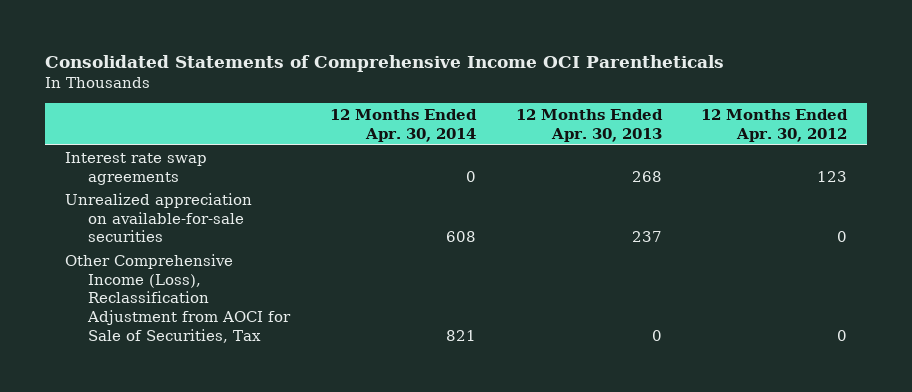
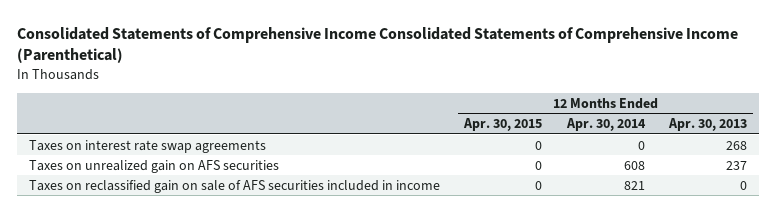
[44,54,724,72] Consolidated Statements of Comprehensive Income OCI Parentheticals -> [16,26,738,64] Consolidated Statements of Comprehensive Income Consolidated Statements of Comprehensive Income (Parenthetical)
[701,108,849,142] 12 Months Ended Apr. 30, 2012 -> none
none -> [463,118,543,132] Apr. 30, 2015
[64,152,207,185] Interest rate swap agreements -> [29,139,267,153] Taxes on interest rate swap agreements
[64,193,252,243] Unrealized appreciation on available-for-sale securities -> [29,159,280,173] Taxes on unrealized gain on AFS securities
[64,254,291,343] Other Comprehensive Income (Loss), Reclassification Adjustment from AOCI for Sale of Securities, Tax -> [29,179,441,193] Taxes on reclassified gain on sale of AFS securities included in income

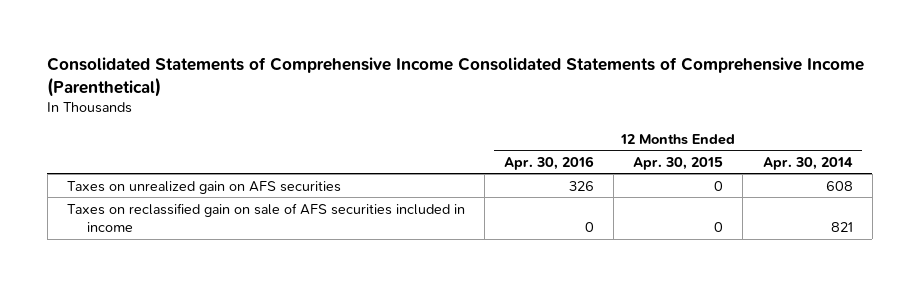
[668,118,748,132] Apr. 30, 2013 -> none
none -> [504,155,595,170] Apr. 30, 2016
[29,139,267,153] Taxes on interest rate swap agreements -> none

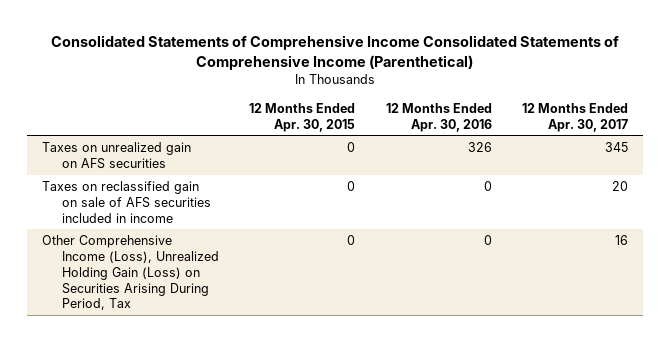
[762,156,853,170] Apr. 30, 2014 -> none
none -> [522,102,629,132] 12 Months Ended Apr. 30, 2017
none -> [42,234,220,311] Other Comprehensive Income (Loss), Unrealized Holding Gain (Loss) on Securities Arising During Period, Tax

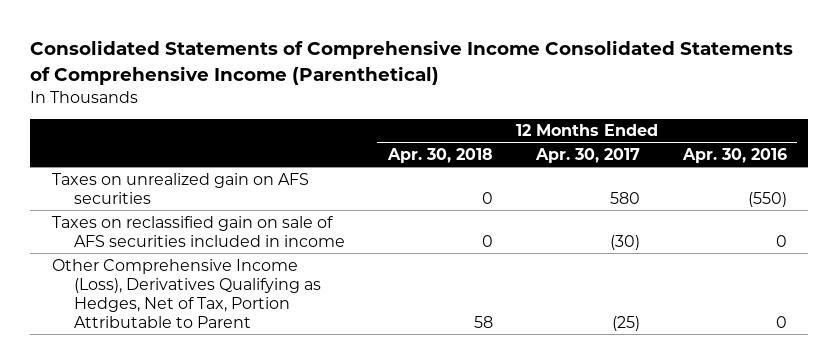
[249,102,356,132] 12 Months Ended Apr. 30, 2015 -> none
none -> [386,147,493,163] Apr. 30, 2018
[42,234,220,311] Other Comprehensive Income (Loss), Unrealized Holding Gain (Loss) on Securities Arising During Period, Tax -> none
[467,141,492,152] 326 -> [747,191,787,207] (550)
[605,141,629,152] 345 -> [609,191,640,204] 580
[612,180,629,191] 20 -> [609,234,640,250] (30)
none -> [51,258,321,329] Other Comprehensive Income (Loss), Derivatives Qualifying as Hedges, Net of Tax, Portion Attributable to Parent

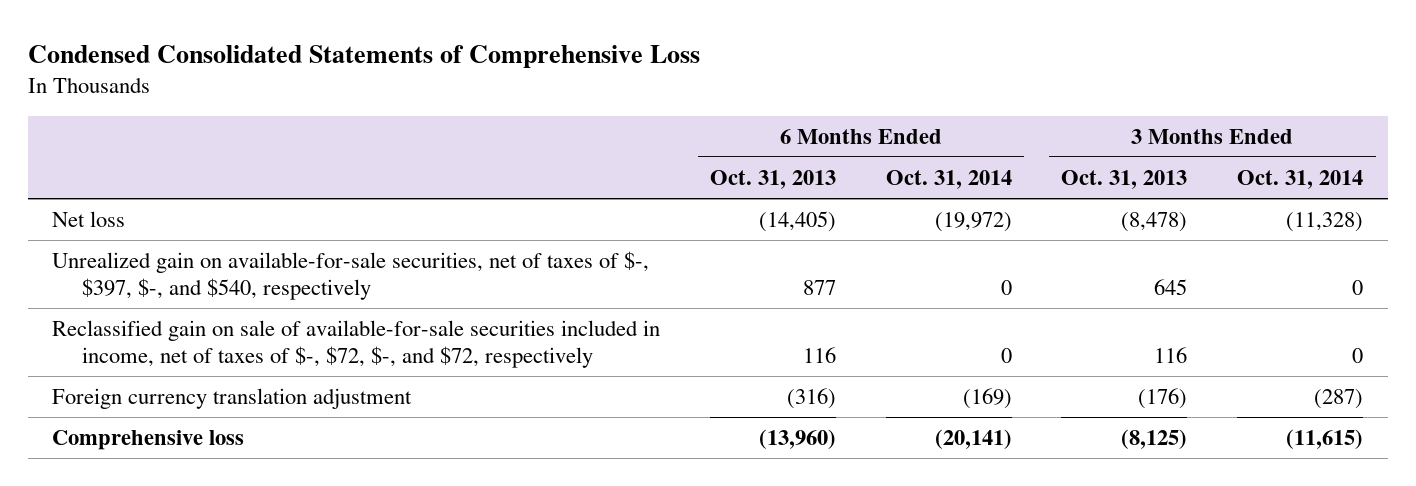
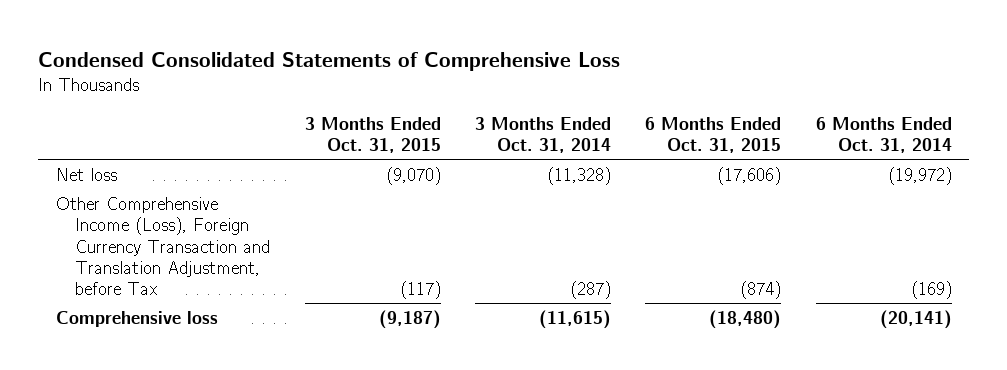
[710,170,837,190] Oct. 31, 2013 -> none
[1061,170,1188,190] Oct. 31, 2013 -> none
none -> [304,116,441,154] 3 Months Ended Oct. 31, 2015
none -> [645,116,782,154] 6 Months Ended Oct. 31, 2015
[52,251,650,300] Unrealized gain on available-for-sale securities, net of taxes of $-, $397, $-, and $540, respectively -> none
[52,320,661,368] Reclassified gain on sale of available-for-sale securities included in income, net of taxes of $-, $72, $-, and $72, respectively -> none
[52,388,413,410] Foreign currency translation adjustment -> [55,196,271,296] Other Comprehensive Income (Loss), Foreign Currency Transaction and Translation Adjustment, before Tax

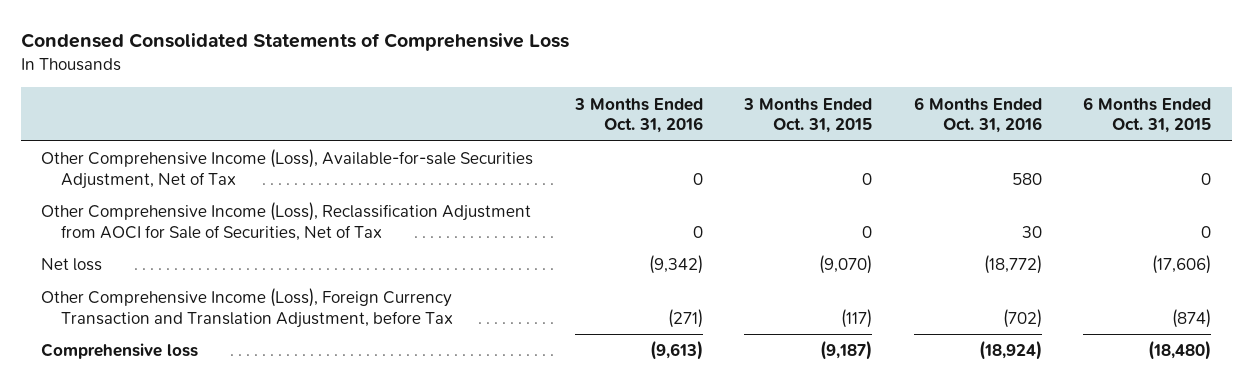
[475,116,612,154] 3 Months Ended Oct. 31, 2014 -> none
[815,116,952,154] 6 Months Ended Oct. 31, 2014 -> none
none -> [573,97,703,133] 3 Months Ended Oct. 31, 2016
none -> [913,96,1042,133] 6 Months Ended Oct. 31, 2016
none -> [41,149,534,189] Other Comprehensive Income (Loss), Available-for-sale Securities Adjustment, Net of Tax
none -> [41,202,532,241] Other Comprehensive Income (Loss), Reclassification Adjustment from AOCI for Sale of Securities, Net of Tax

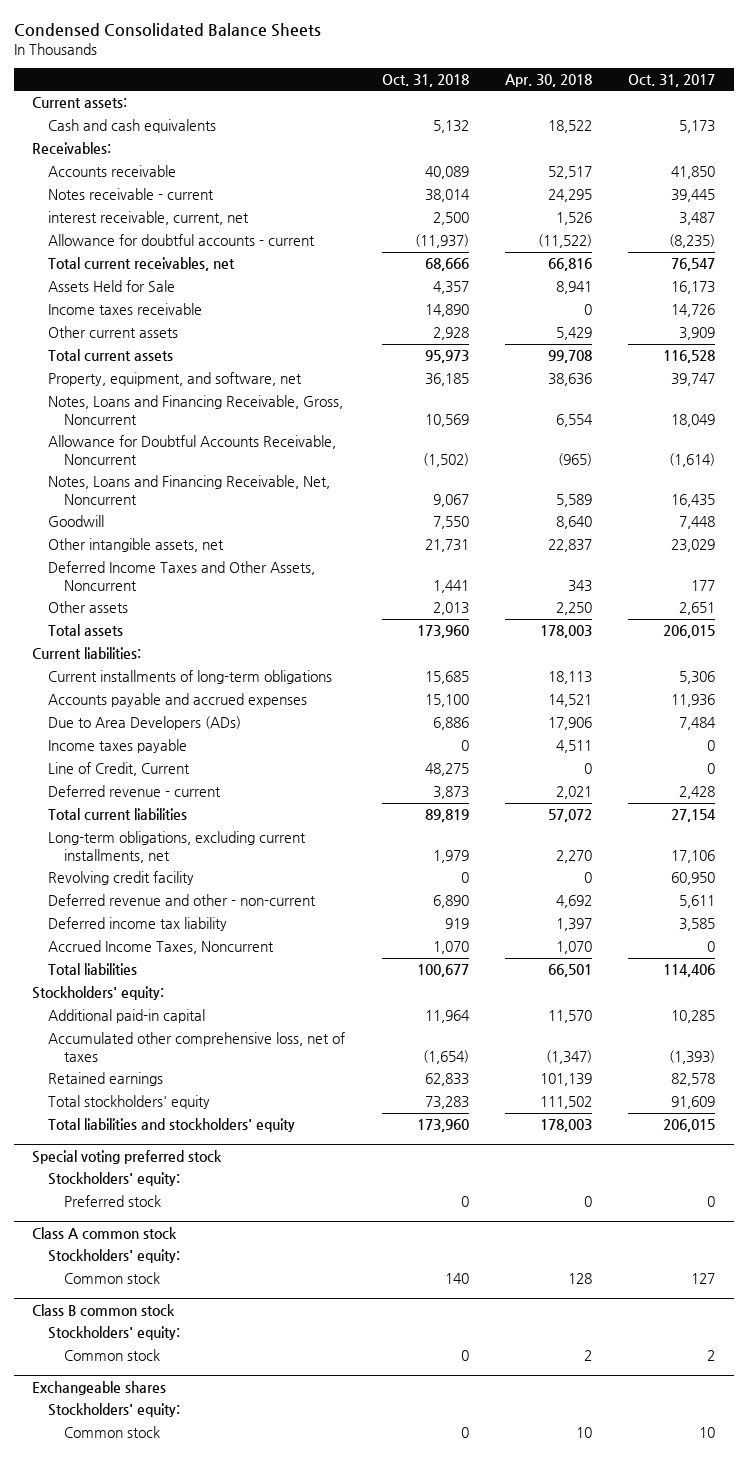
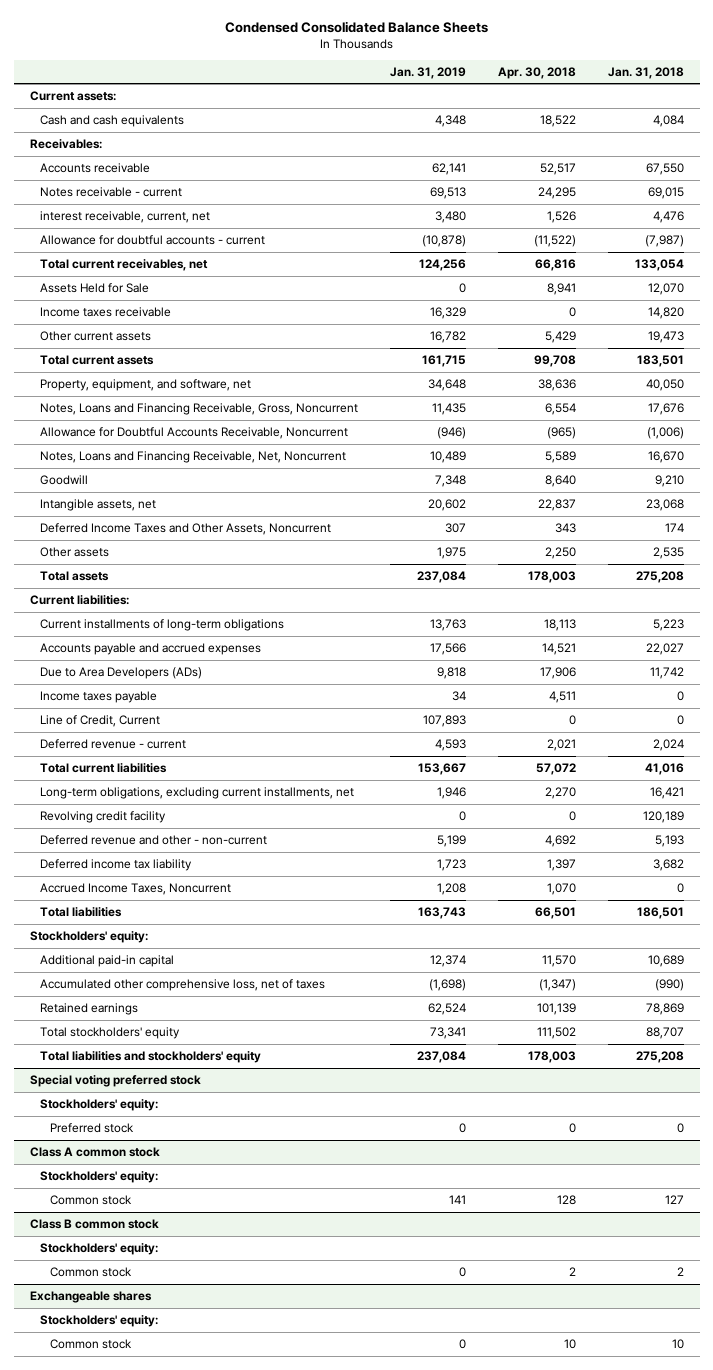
[381,73,469,87] Oct. 31, 2018 -> none
[628,73,716,87] Oct. 31, 2017 -> none
none -> [389,66,466,79] Jan. 31, 2019
none -> [607,66,684,79] Jan. 31, 2018
[48,538,225,553] Other intangible assets, net -> [39,498,156,511] Intangible assets, net

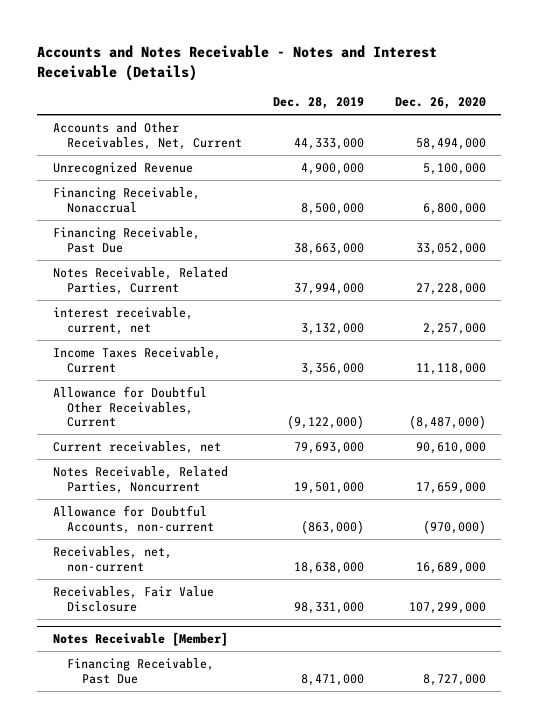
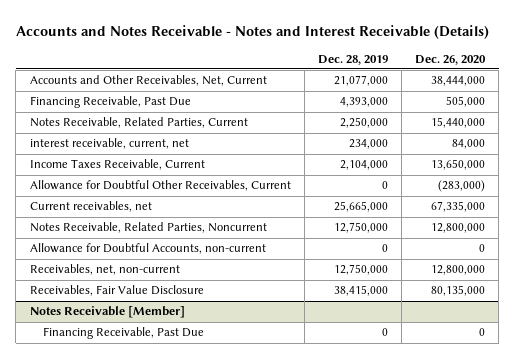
[52,161,193,175] Unrecognized Revenue -> none
[52,186,200,213] Financing Receivable, Nonaccrual -> none
[293,137,364,150] 44,333,000 -> [333,75,388,87] 21,077,000
[415,137,486,150] 58,494,000 -> [430,76,485,87] 38,444,000
[293,242,364,255] 38,663,000 -> [339,97,388,108] 4,393,000
[415,242,486,255] 33,052,000 -> [445,96,485,108] 505,000
[293,282,364,295] 37,994,000 -> [339,117,388,129] 2,250,000
[415,282,486,295] 27,228,000 -> [430,117,485,129] 15,440,000
[300,322,364,335] 3,132,000 -> [348,139,388,150] 234,000
[422,322,486,335] 2,257,000 -> [451,139,485,150] 84,000
[300,362,364,375] 3,356,000 -> [339,160,388,171] 2,104,000
[415,362,486,375] 11,118,000 -> [430,159,485,171] 13,650,000
[286,415,364,430] (9,122,000) -> [381,181,388,190] 0
[408,415,486,430] (8,487,000) -> [437,180,485,193] (283,000)
[293,441,364,454] 79,693,000 -> [333,201,388,213] 25,665,000
[415,441,486,454] 90,610,000 -> [430,201,485,213] 67,335,000
[293,481,364,494] 19,501,000 -> [333,222,388,234] 12,750,000
[415,481,486,494] 17,659,000 -> [430,223,485,234] 12,800,000
[300,519,364,534] (863,000) -> [381,244,388,253] 0
[422,519,486,534] (970,000) -> [478,244,485,253] 0
[293,561,364,574] 18,638,000 -> [333,264,388,276] 12,750,000
[415,561,486,574] 16,689,000 -> [430,265,485,276] 12,800,000
[293,601,364,614] 98,331,000 -> [333,285,388,297] 38,415,000
[408,601,486,614] 107,299,000 -> [430,285,485,297] 80,135,000
[300,673,364,686] 8,471,000 -> [381,328,388,337] 0
[422,673,486,686] 8,727,000 -> [478,328,485,337] 0

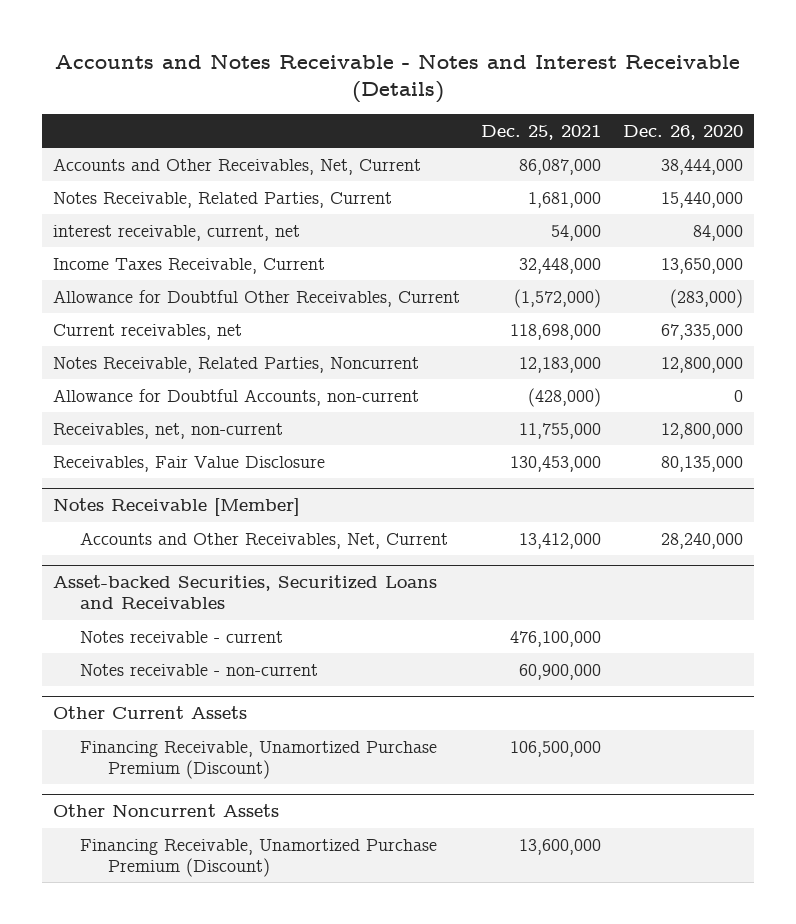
[317,54,388,65] Dec. 28, 2019 -> none
none -> [481,124,602,140] Dec. 25, 2021
[29,96,191,109] Financing Receivable, Past Due -> none
[43,327,205,340] Financing Receivable, Past Due -> none
none -> [80,531,449,549] Accounts and Other Receivables, Net, Current
none -> [52,575,437,610] Asset-backed Securities, Securitized Loans and Receivables
none -> [80,630,284,643] Notes receivable - current
none -> [80,663,319,676] Notes receivable - non-current
none -> [52,706,247,720] Other Current Assets
none -> [80,740,438,779] Financing Receivable, Unamortized Purchase Premium (Discount)
none -> [52,804,279,818] Other Noncurrent Assets
none -> [80,838,438,877] Financing Receivable, Unamortized Purchase Premium (Discount)

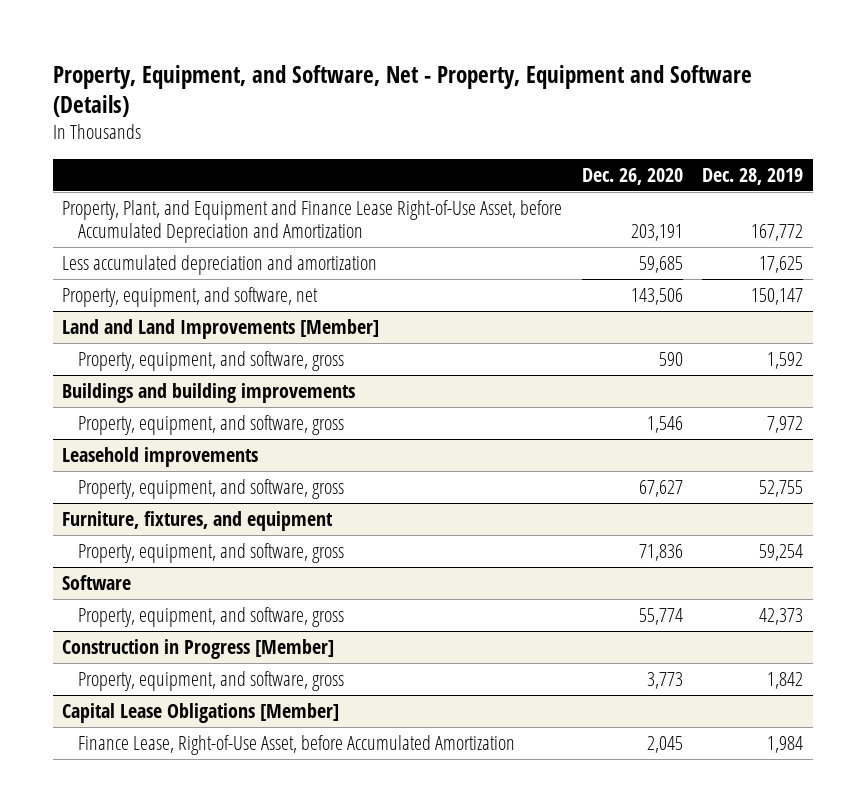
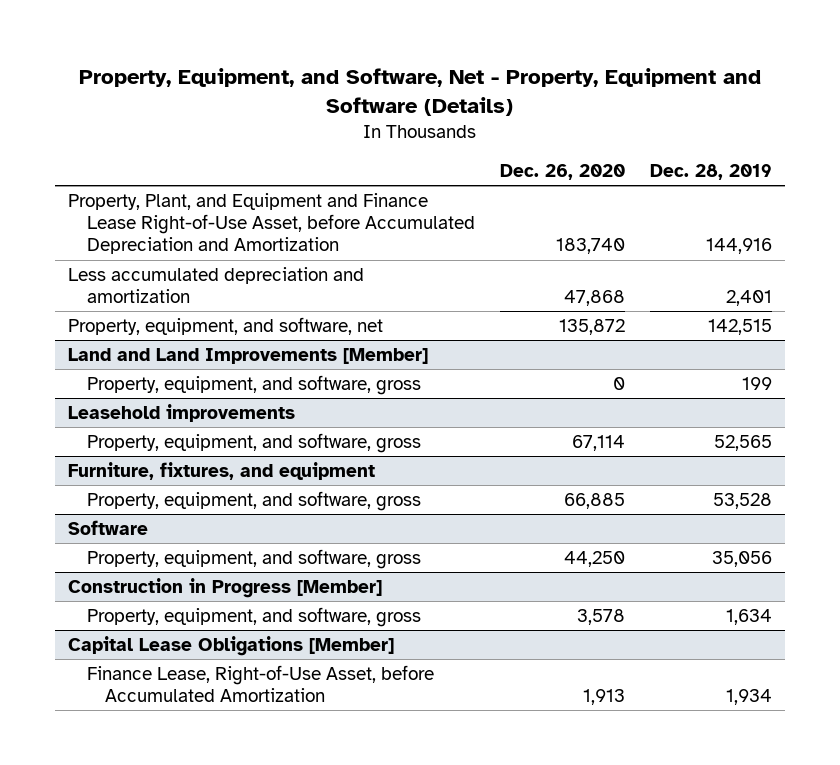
[630,224,683,242] 203,191 -> [555,238,625,255] 183,740
[751,224,804,242] 167,772 -> [706,238,773,255] 144,916
[638,255,683,273] 59,685 -> [563,290,625,307] 47,868
[759,255,804,273] 17,625 -> [726,290,773,307] 2,401
[630,287,683,305] 143,506 -> [558,318,625,335] 135,872
[751,287,804,305] 150,147 -> [708,318,773,335] 142,515
[62,382,356,403] Buildings and building improvements -> none
[77,414,344,435] Property, equipment, and software, gross -> none
[658,351,683,366] 590 -> [612,376,625,390] 0
[767,351,804,369] 1,592 -> [742,376,773,390] 199
[638,479,683,497] 67,627 -> [571,434,625,451] 67,114
[759,479,804,497] 52,755 -> [714,434,773,451] 52,565
[638,543,683,561] 71,836 -> [563,492,625,509] 66,885
[759,543,804,561] 59,254 -> [713,492,773,509] 53,528
[638,607,683,625] 55,774 -> [563,550,625,567] 44,250
[759,607,804,625] 42,373 -> [712,550,773,567] 35,056
[646,671,683,689] 3,773 -> [576,608,625,625] 3,578
[767,671,804,689] 1,842 -> [726,608,773,625] 1,634
[646,735,683,753] 2,045 -> [582,689,625,706] 1,913
[767,735,804,753] 1,984 -> [726,689,773,706] 1,934

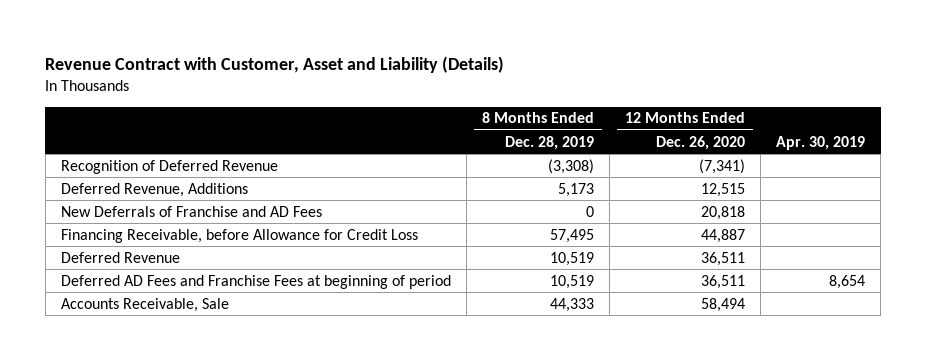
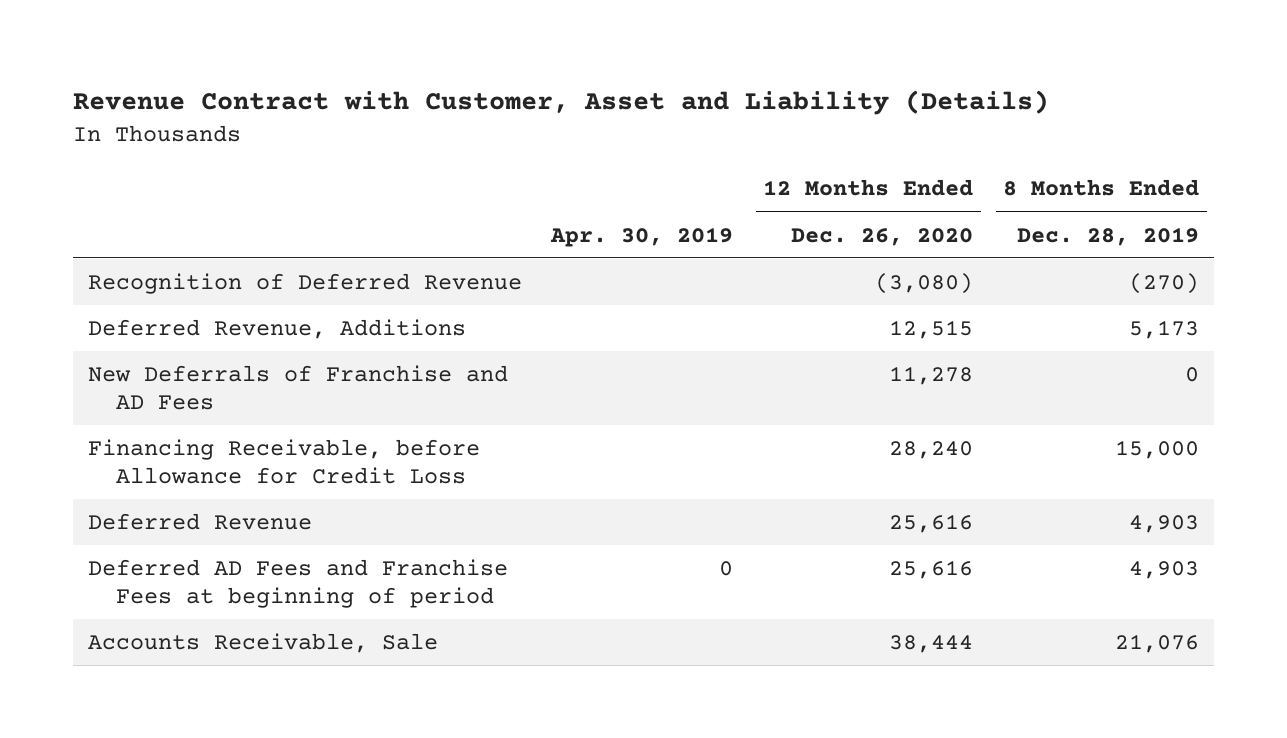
[547,158,594,174] (3,308) -> [1129,273,1200,295] (270)
[699,158,746,174] (7,341) -> [875,273,974,295] (3,080)
[701,205,746,220] 20,818 -> [889,366,974,386] 11,278
[549,228,594,243] 57,495 -> [1115,440,1200,460] 15,000
[701,228,746,243] 44,887 -> [889,441,974,460] 28,240
[549,251,594,266] 10,519 -> [1129,515,1200,534] 4,903
[701,251,746,266] 36,511 -> [889,514,974,534] 25,616
[549,274,594,289] 10,519 -> [1129,561,1200,580] 4,903
[701,274,746,289] 36,511 -> [889,560,974,580] 25,616
[829,274,866,289] 8,654 -> [719,561,734,577] 0
[549,297,594,312] 44,333 -> [1115,634,1200,654] 21,076
[701,297,746,312] 58,494 -> [889,635,974,654] 38,444

